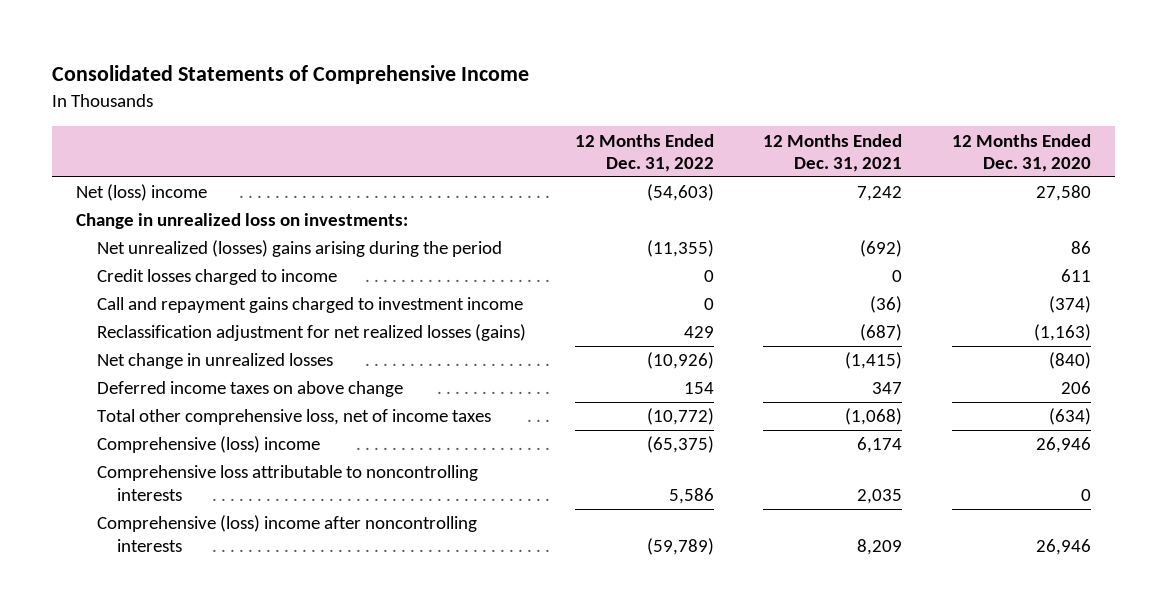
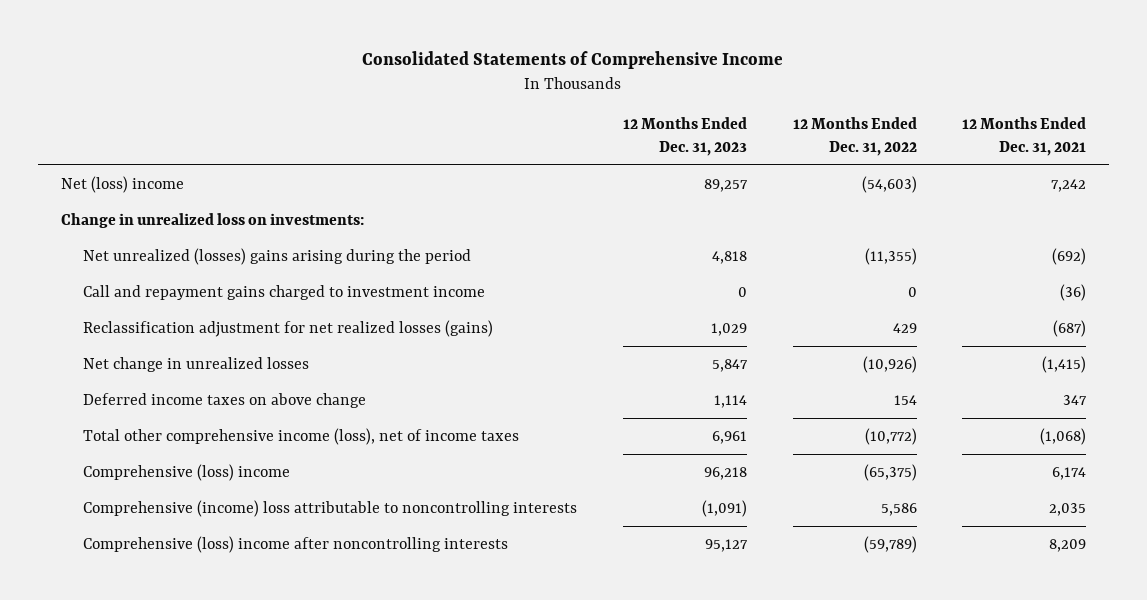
[951,133,1091,172] 12 Months Ended Dec. 31, 2020 -> none
none -> [622,117,747,156] 12 Months Ended Dec. 31, 2023
[96,269,337,286] Credit losses charged to income -> none
[96,409,491,426] Total other comprehensive loss, net of income taxes -> [83,427,520,445] Total other comprehensive income (loss), net of income taxes
[96,465,478,501] Comprehensive loss attributable to noncontrolling interests -> [83,499,578,517] Comprehensive (income) loss attributable to noncontrolling interests

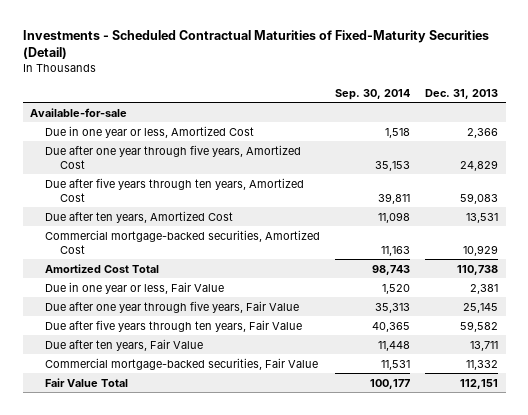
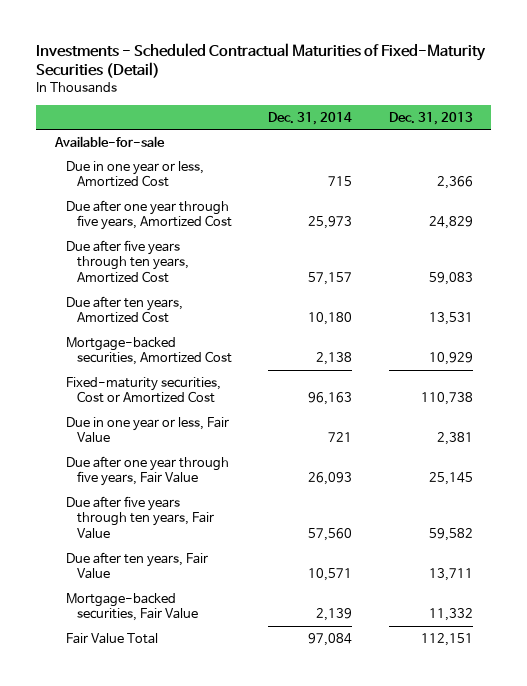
[335,88,411,100] Sep. 30, 2014 -> none
none -> [268,111,353,125] Dec. 31, 2014
[45,229,321,254] Commercial mortgage-backed securities, Amortized Cost -> [65,336,232,366] Mortgage-backed securities, Amortized Cost
[45,263,160,273] Amortized Cost Total -> [65,376,221,404] Fixed-maturity securities, Cost or Amortized Cost
[45,357,319,370] Commercial mortgage-backed securities, Fair Value -> [65,592,198,622] Mortgage-backed securities, Fair Value

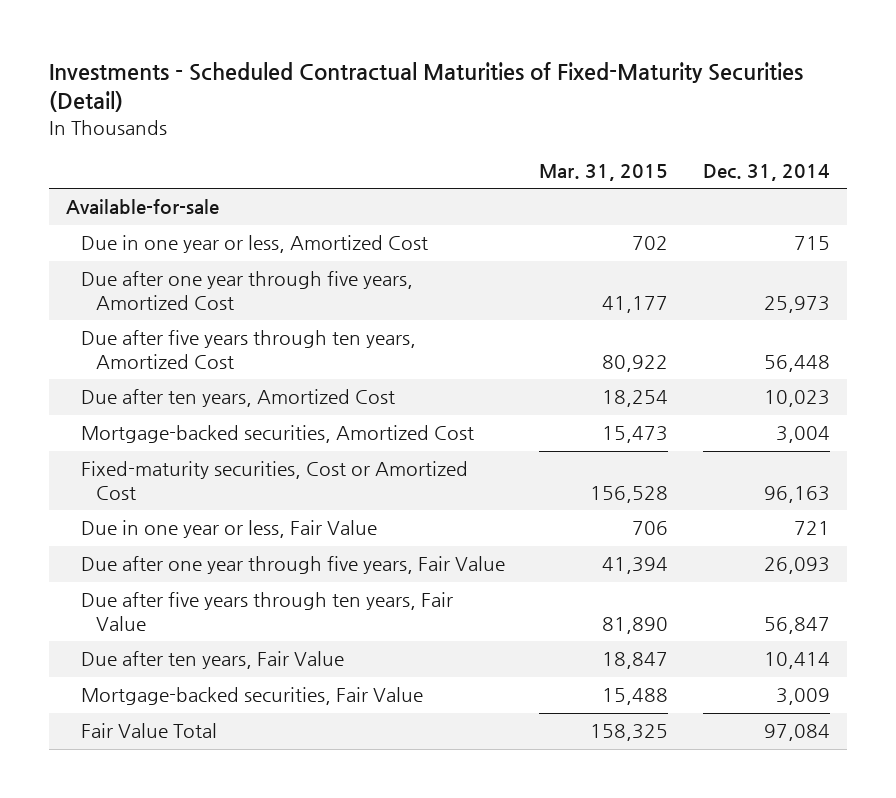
[388,111,473,125] Dec. 31, 2013 -> none
none -> [539,164,669,182] Mar. 31, 2015
[308,272,353,286] 57,157 -> [763,355,830,373] 56,448
[308,312,353,326] 10,180 -> [763,390,830,408] 10,023
[316,352,353,366] 2,138 -> [775,426,830,444] 3,004
[308,528,353,542] 57,560 -> [763,617,830,635] 56,847
[308,568,353,582] 10,571 -> [763,652,830,670] 10,414
[316,608,353,622] 2,139 -> [775,688,830,706] 3,009

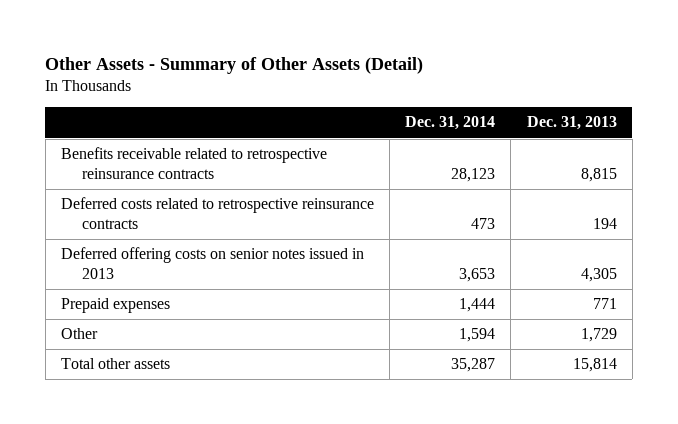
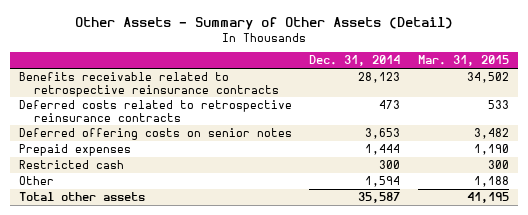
[526,116,617,131] Dec. 31, 2013 -> none
none -> [417,55,509,67] Mar. 31, 2015
[61,247,365,279] Deferred offering costs on senior notes issued in 2013 -> [18,128,292,141] Deferred offering costs on senior notes
none -> [18,160,124,170] Restricted cash
[451,358,496,373] 35,287 -> [358,192,401,204] 35,587

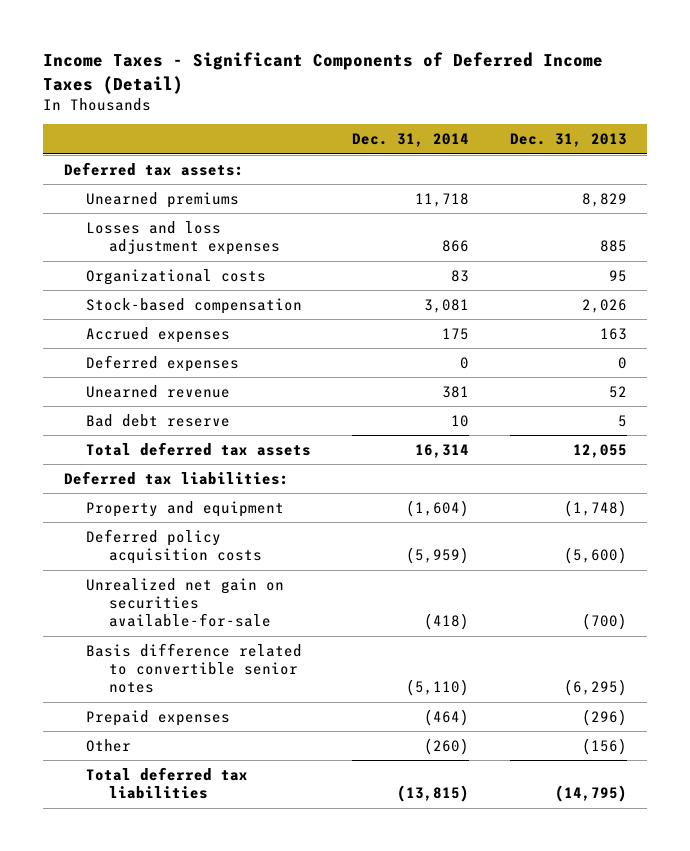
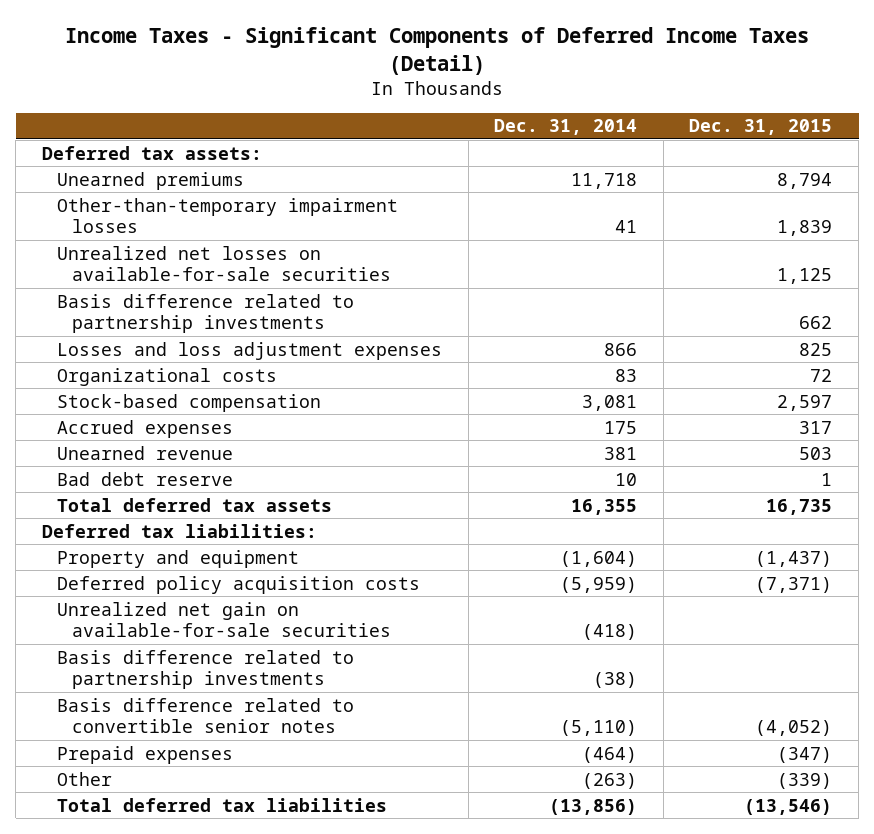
[509,133,627,148] Dec. 31, 2013 -> none
none -> [689,119,833,136] Dec. 31, 2015
none -> [57,197,399,233] Other-than-temporary impairment losses
none -> [57,245,392,281] Unrealized net losses on available-for-sale securities
none -> [57,293,355,333] Basis difference related to partnership investments
[86,354,240,372] Deferred expenses -> none
[415,443,470,458] 16,314 -> [571,498,638,515] 16,355
[86,577,285,628] Unrealized net gain on securities available-for-sale -> [57,601,392,637] Unrealized net gain on available-for-sale securities
none -> [57,649,355,689] Basis difference related to partnership investments
[424,737,470,755] (260) -> [582,772,638,789] (263)
[397,785,470,803] (13,815) -> [549,798,638,815] (13,856)

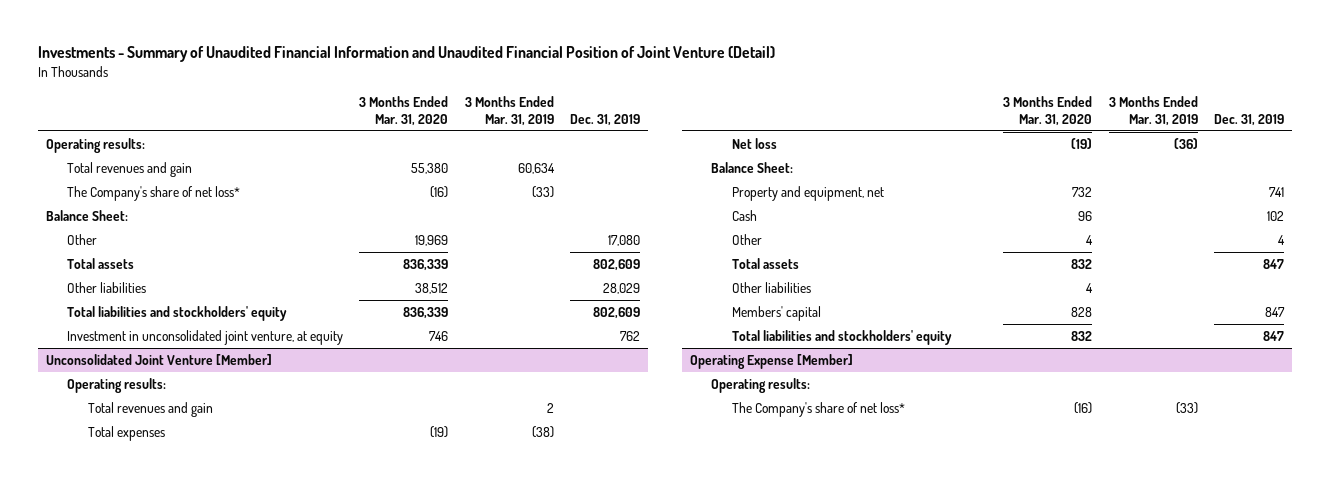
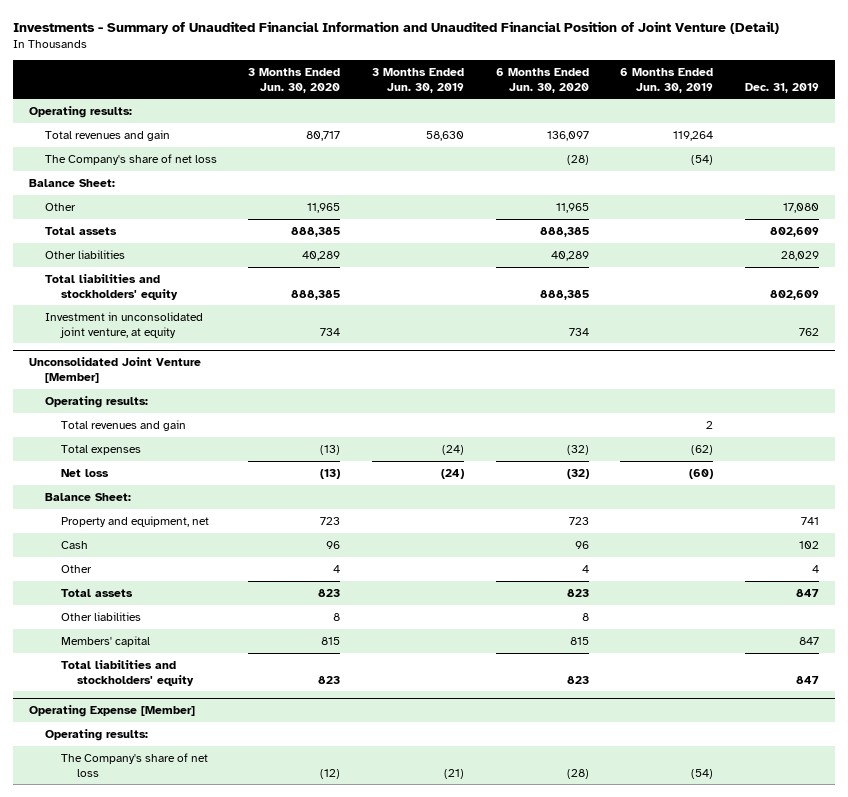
[359,95,449,126] 3 Months Ended Mar. 31, 2020 -> none
[464,95,554,126] 3 Months Ended Mar. 31, 2019 -> none
none -> [248,67,341,93] 3 Months Ended Jun. 30, 2020
none -> [372,67,465,93] 3 Months Ended Jun. 30, 2019
none -> [495,67,589,93] 6 Months Ended Jun. 30, 2020
none -> [620,67,714,93] 6 Months Ended Jun. 30, 2019
[67,185,241,201] The Company's share of net loss* -> [44,153,217,165] The Company's share of net loss
[732,401,906,417] The Company's share of net loss* -> [60,752,208,777] The Company's share of net loss

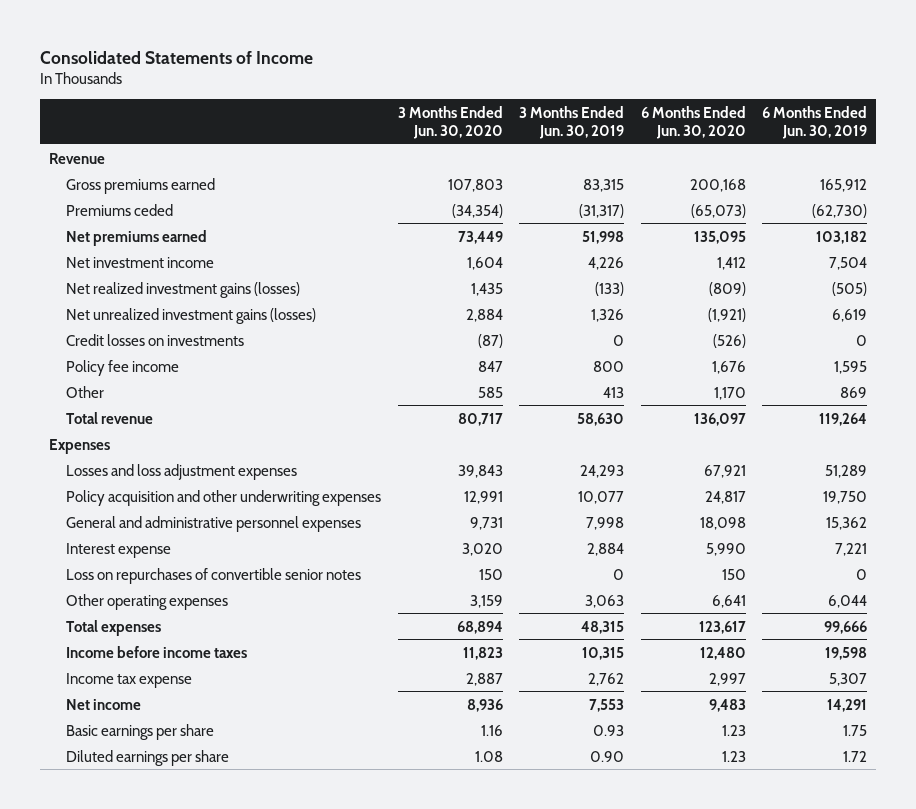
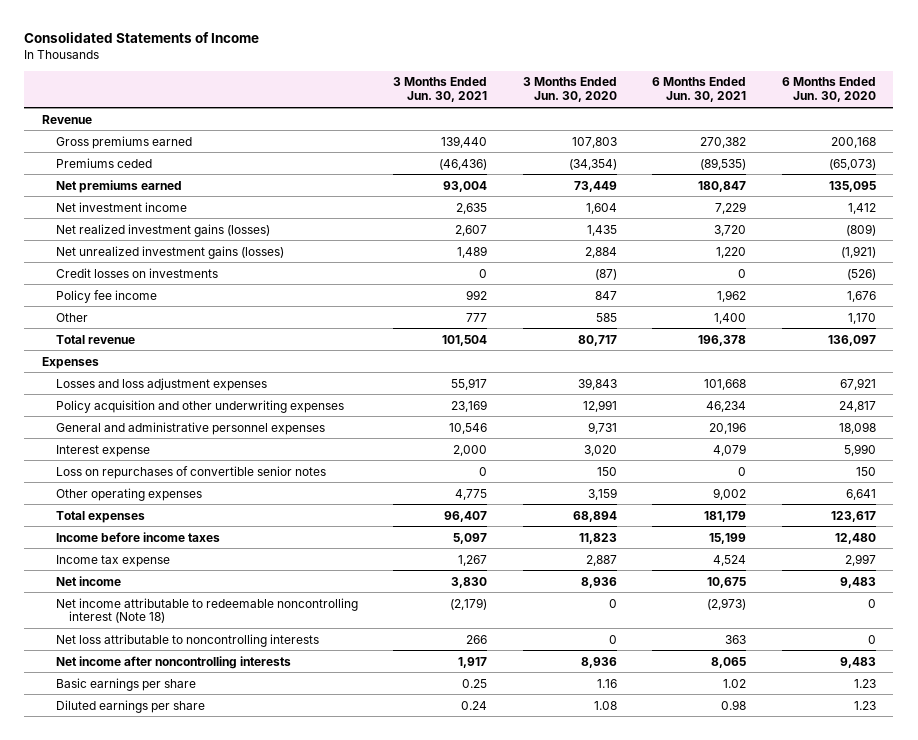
[519,105,625,139] 3 Months Ended Jun. 30, 2019 -> none
[762,105,868,139] 6 Months Ended Jun. 30, 2019 -> none
none -> [393,77,488,103] 3 Months Ended Jun. 30, 2021
none -> [652,77,747,103] 6 Months Ended Jun. 30, 2021
none -> [55,597,358,624] Net income attributable to redeemable noncontrolling interest (Note 18)
none -> [55,633,319,647] Net loss attributable to noncontrolling interests
none -> [55,655,291,669] Net income after noncontrolling interests

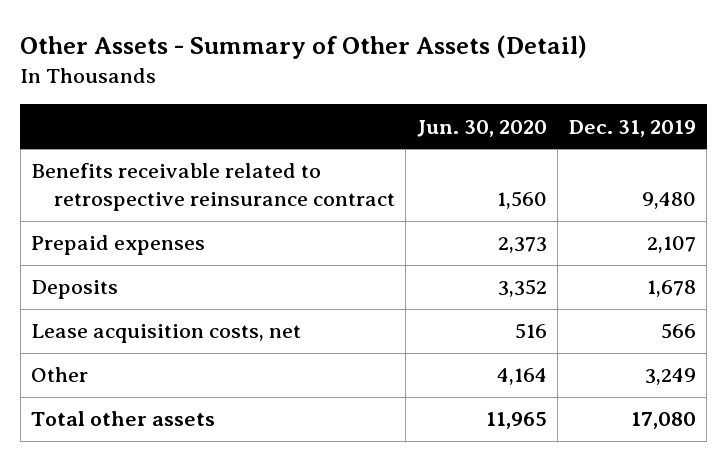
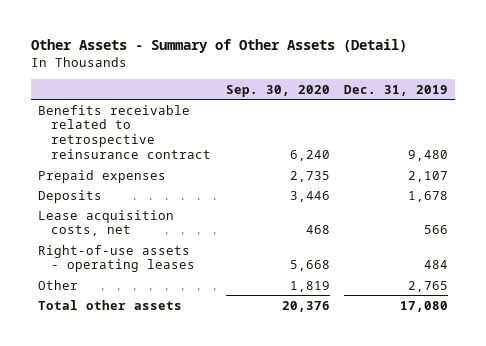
[416,119,547,137] Jun. 30, 2020 -> none
none -> [225,84,330,97] Sep. 30, 2020
none -> [37,244,196,273] Right-of-use assets - operating leases
[644,368,696,386] 3,249 -> [407,280,448,292] 2,765

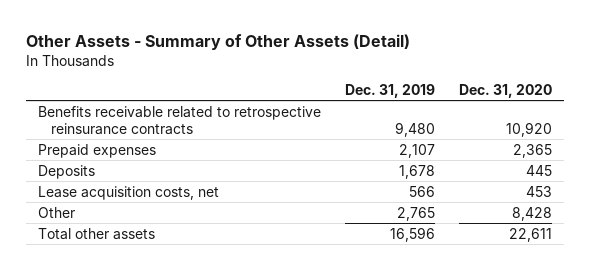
[225,84,330,97] Sep. 30, 2020 -> none
none -> [458,84,552,99] Dec. 31, 2020
[37,104,212,160] Benefits receivable related to retrospective reinsurance contract -> [37,105,321,135] Benefits receivable related to retrospective reinsurance contracts
[37,244,196,273] Right-of-use assets - operating leases -> none
[399,300,448,312] 17,080 -> [389,226,435,242] 16,596

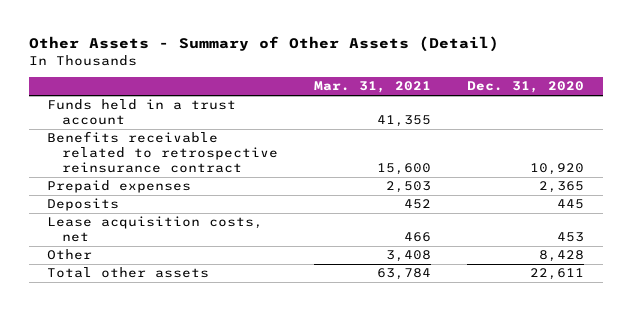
[344,84,435,99] Dec. 31, 2019 -> none
none -> [314,81,432,94] Mar. 31, 2021
none -> [47,99,237,126] Funds held in a trust account
[37,105,321,135] Benefits receivable related to retrospective reinsurance contracts -> [47,131,278,174] Benefits receivable related to retrospective reinsurance contract

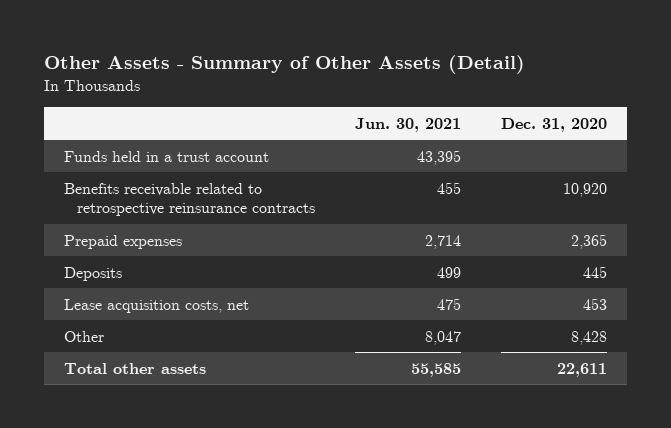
[314,81,432,94] Mar. 31, 2021 -> none
none -> [355,117,462,132] Jun. 30, 2021
[47,131,278,174] Benefits receivable related to retrospective reinsurance contract -> [64,182,316,217] Benefits receivable related to retrospective reinsurance contracts

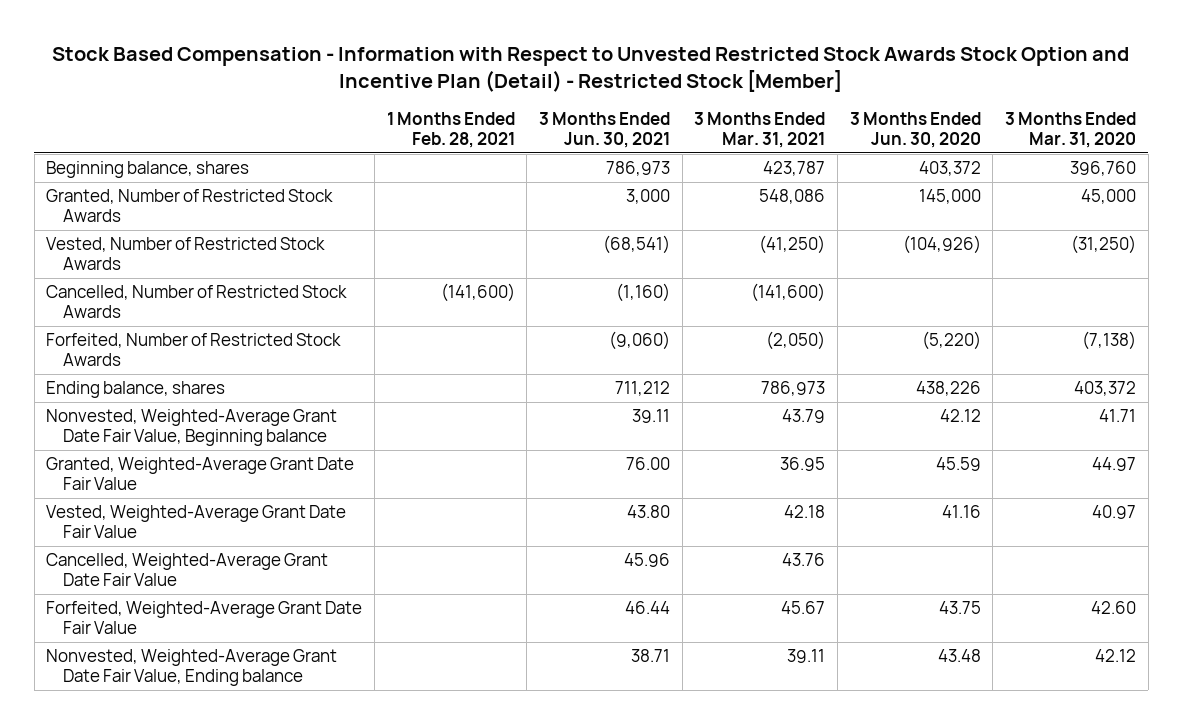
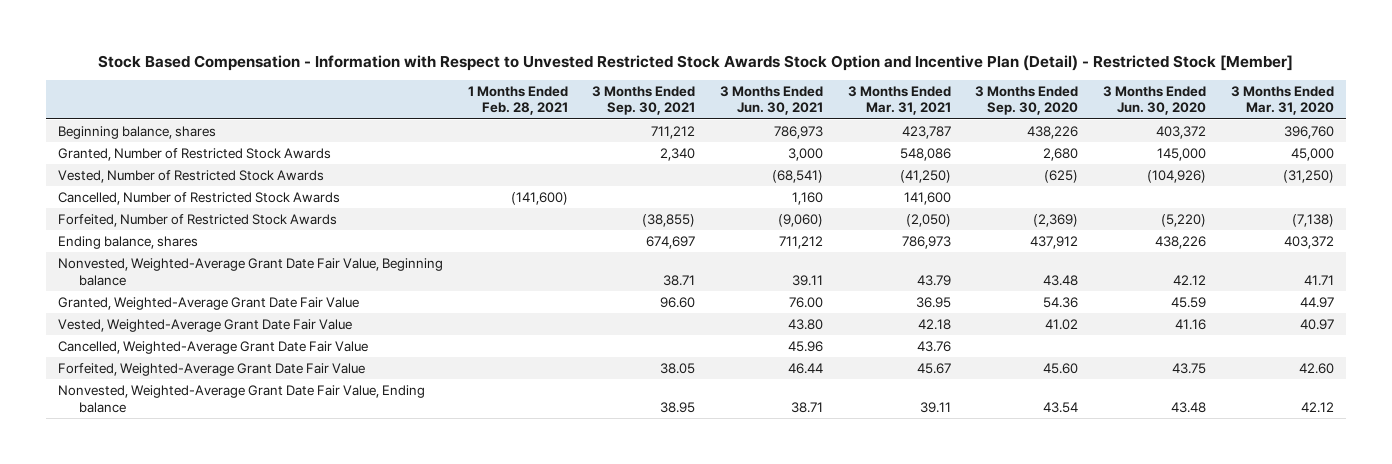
none -> [592,85,696,116] 3 Months Ended Sep. 30, 2021
none -> [975,85,1079,116] 3 Months Ended Sep. 30, 2020
[615,283,670,303] (1,160) -> [792,191,824,205] 1,160
[751,283,826,303] (141,600) -> [903,191,951,205] 141,600

